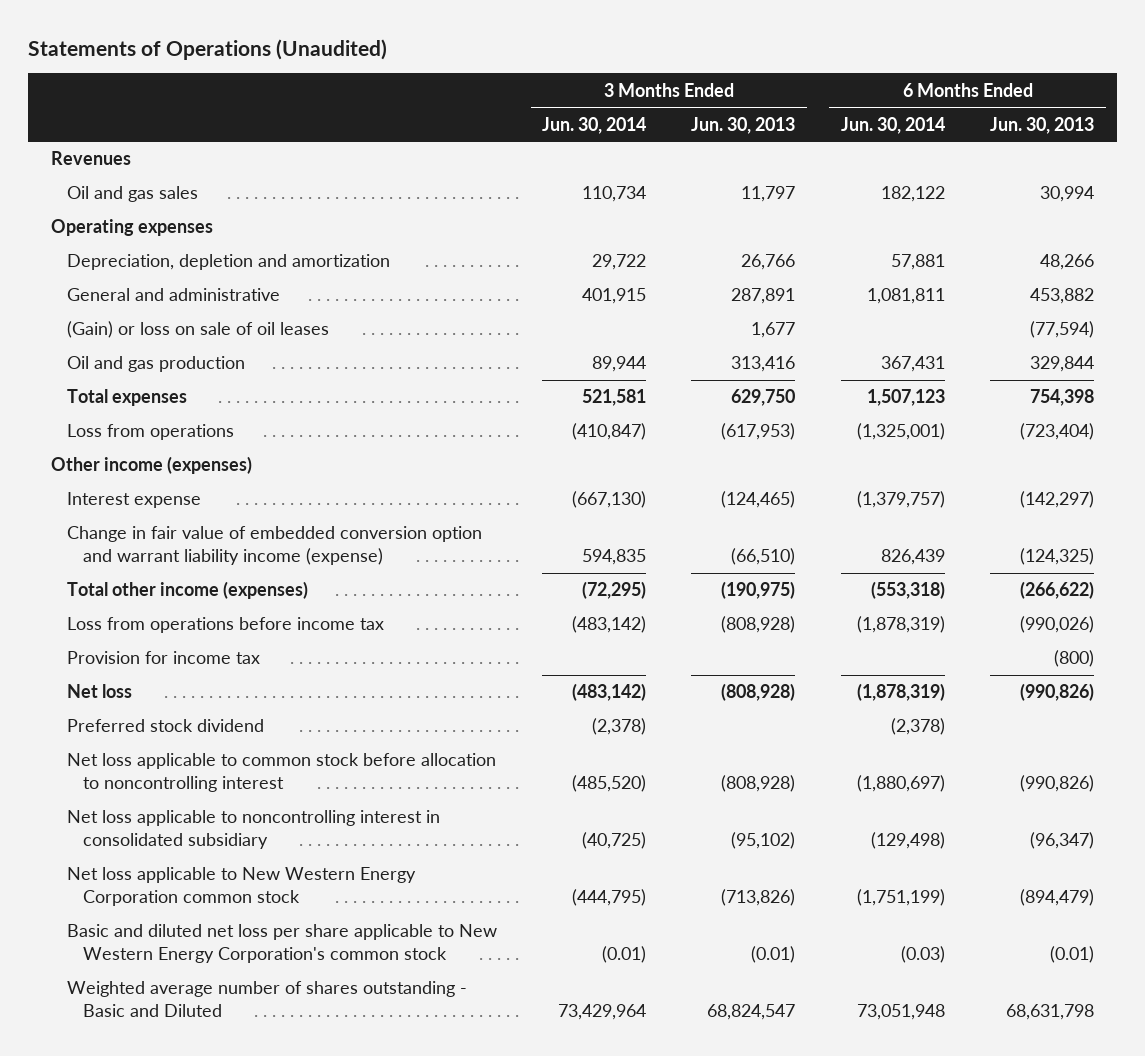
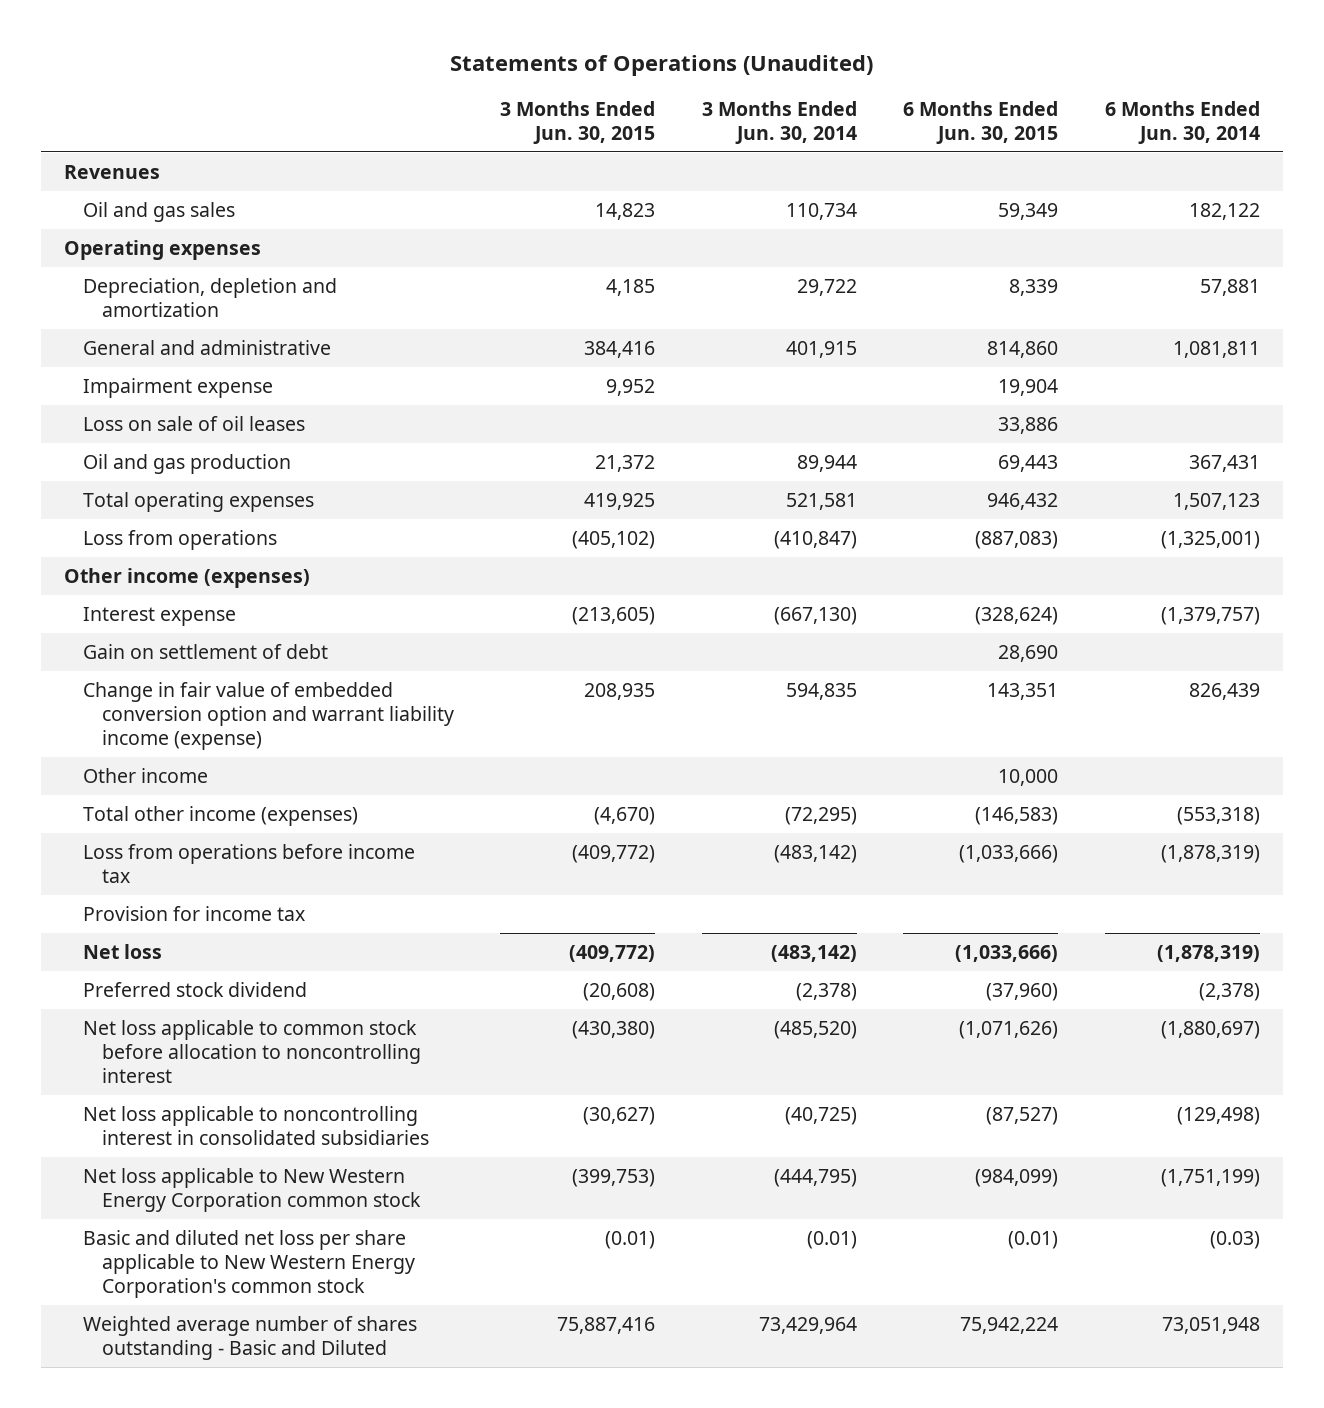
[691,116,796,134] Jun. 30, 2013 -> none
[990,116,1095,134] Jun. 30, 2013 -> none
none -> [500,100,656,144] 3 Months Ended Jun. 30, 2015
none -> [903,100,1059,144] 6 Months Ended Jun. 30, 2015
none -> [82,377,273,398] Impairment expense
[66,321,329,339] (Gain) or loss on sale of oil leases -> [82,415,305,431] Loss on sale of oil leases
[66,389,187,407] Total expenses -> [82,491,314,512] Total operating expenses
none -> [82,643,328,659] Gain on settlement of debt
none -> [82,767,208,783] Other income
[66,810,440,849] Net loss applicable to noncontrolling interest in consolidated subsidiary -> [82,1105,429,1145] Net loss applicable to noncontrolling interest in consolidated subsidiaries

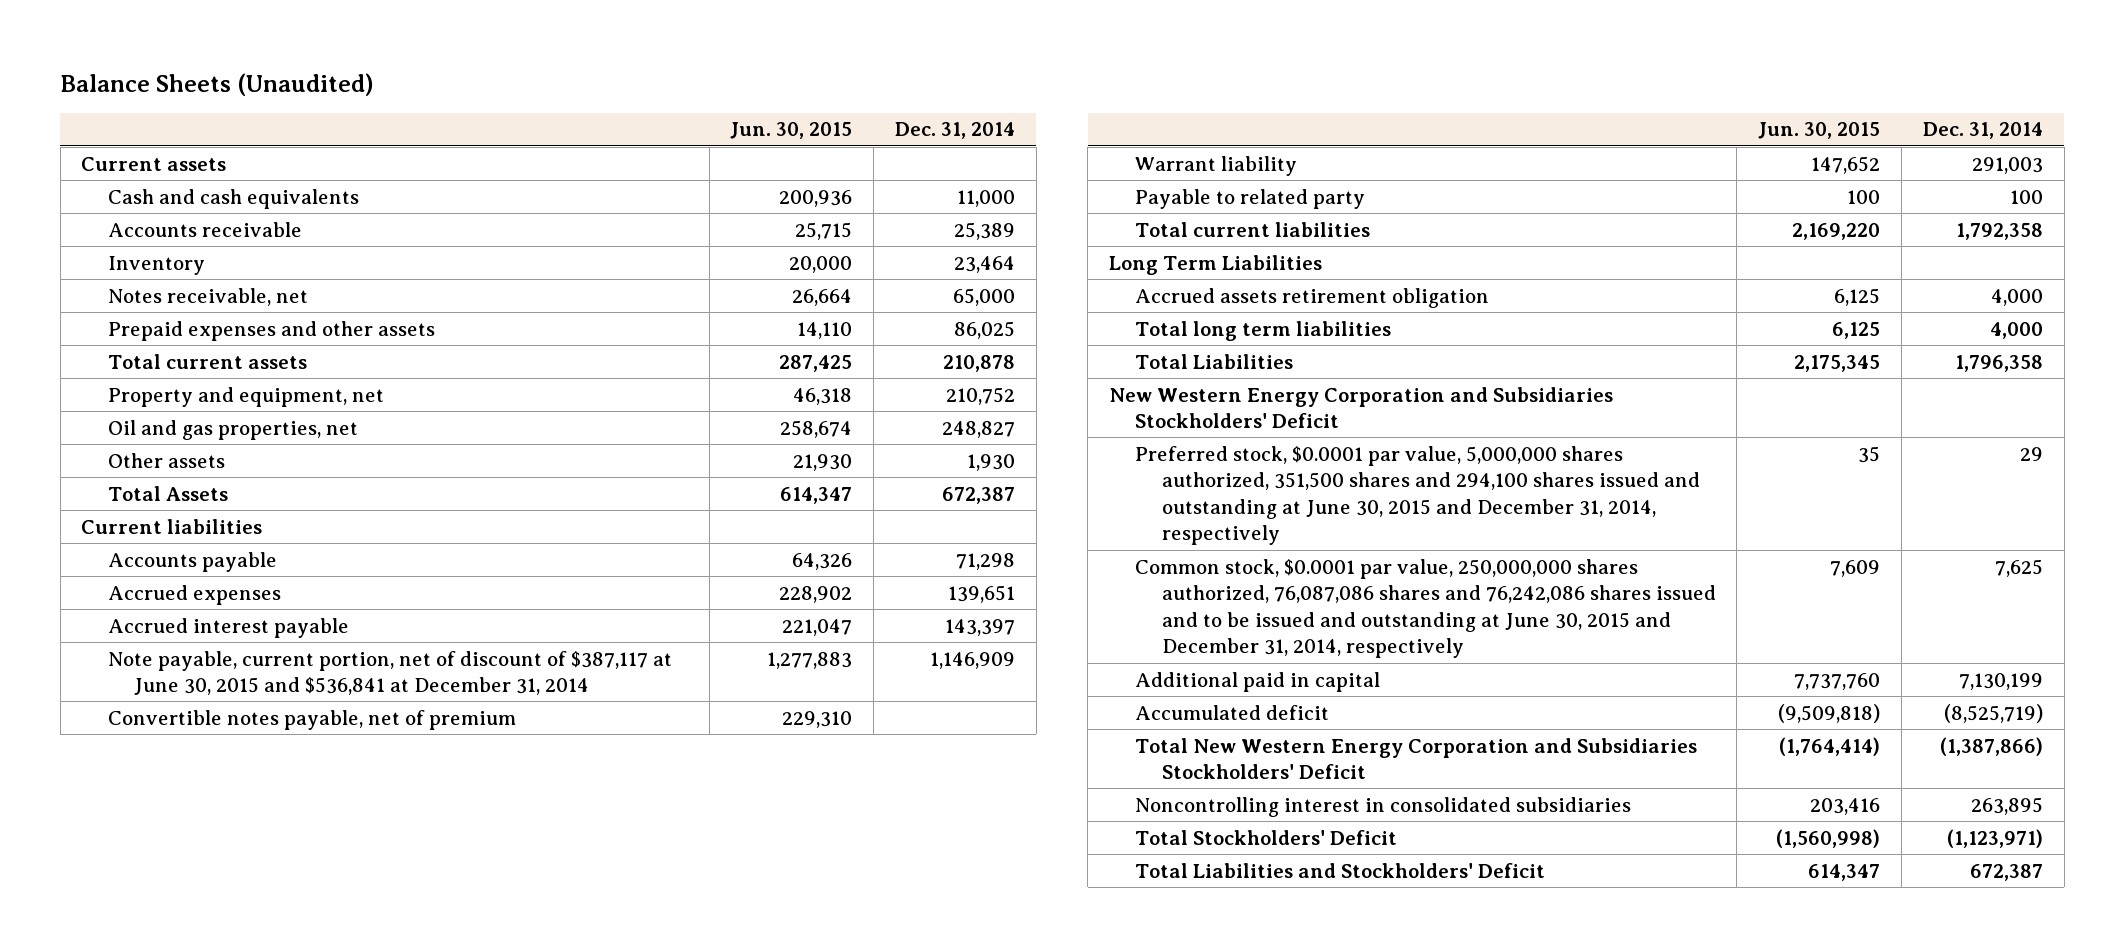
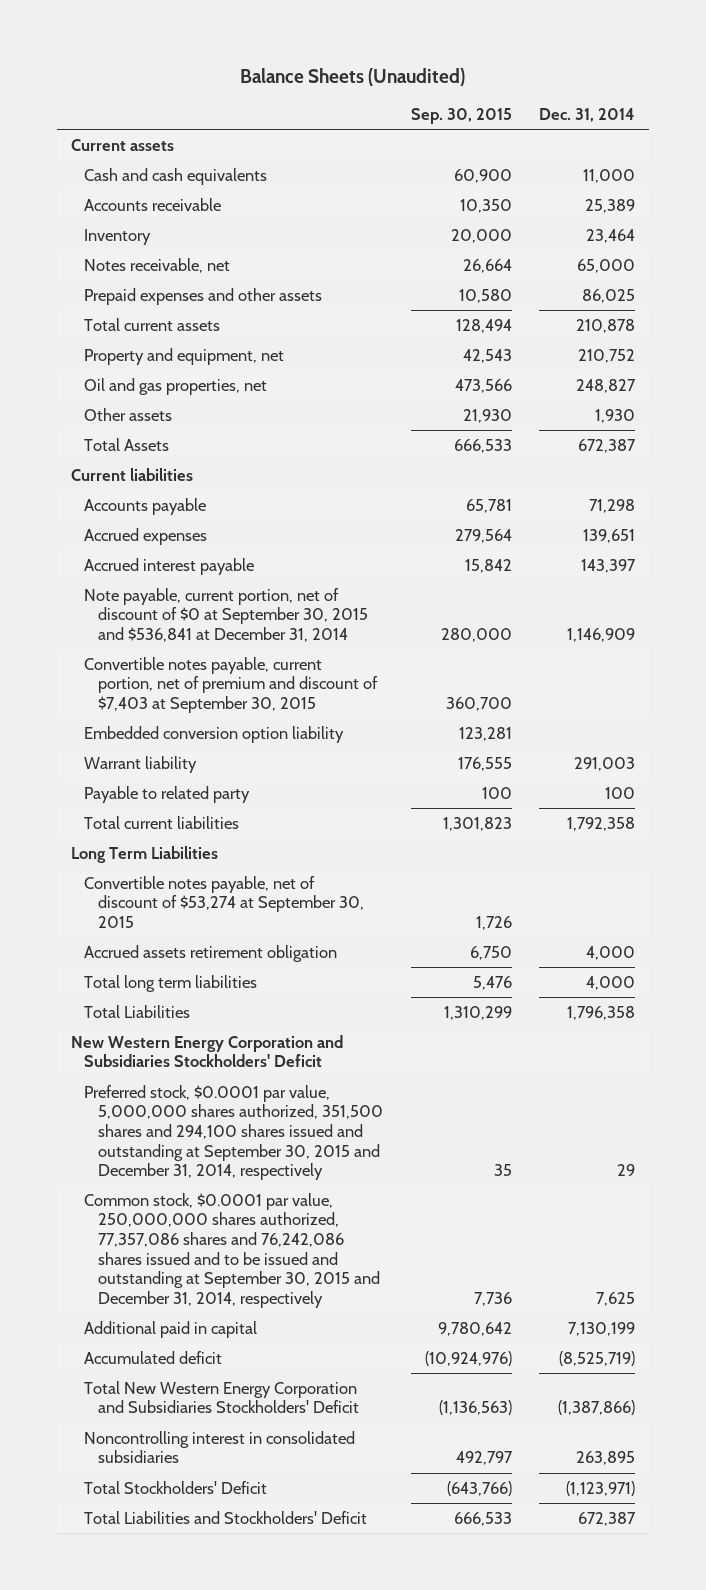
[730,122,853,140] Jun. 30, 2015 -> none
none -> [410,108,512,125] Sep. 30, 2015
[107,650,672,696] Note payable, current portion, net of discount of $387,117 at June 30, 2015 and $536,841 at December 31, 2014 -> [84,587,368,643] Note payable, current portion, net of discount of $0 at September 30, 2015 and $536,841 at December 31, 2014
[107,709,516,730] Convertible notes payable, net of premium -> [84,656,378,714] Convertible notes payable, current portion, net of premium and discount of $7,403 at September 30, 2015
none -> [84,725,345,743] Embedded conversion option liability
none -> [84,875,364,929] Convertible notes payable, net of discount of $53,274 at September 30, 2015
[1135,445,1700,546] Preferred stock, $0.0001 par value, 5,000,000 shares authorized, 351,500 shares and 294,100 shares issued and outstanding at June 30, 2015 and December 31, 2014, respectively -> [84,1084,383,1181] Preferred stock, $0.0001 par value, 5,000,000 shares authorized, 351,500 shares and 294,100 shares issued and outstanding at September 30, 2015 and December 31, 2014, respectively
[1135,558,1716,659] Common stock, $0.0001 par value, 250,000,000 shares authorized, 76,087,086 shares and 76,242,086 shares issued and to be issued and outstanding at June 30, 2015 and December 31, 2014, respectively -> [84,1192,380,1308] Common stock, $0.0001 par value, 250,000,000 shares authorized, 77,357,086 shares and 76,242,086 shares issued and to be issued and outstanding at September 30, 2015 and December 31, 2014, respectively

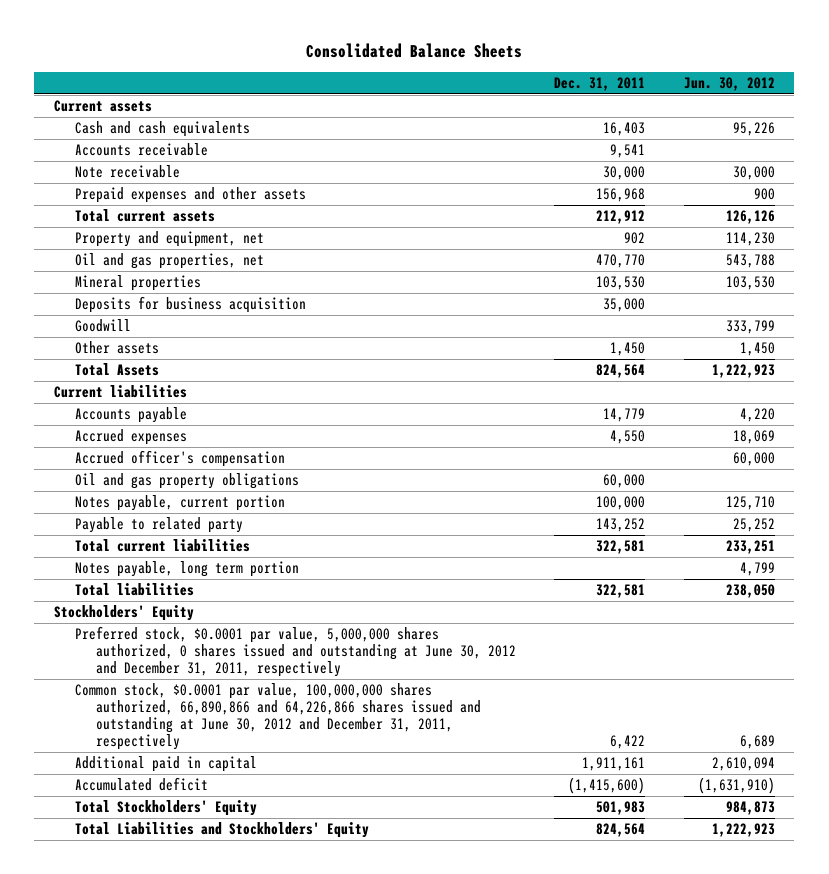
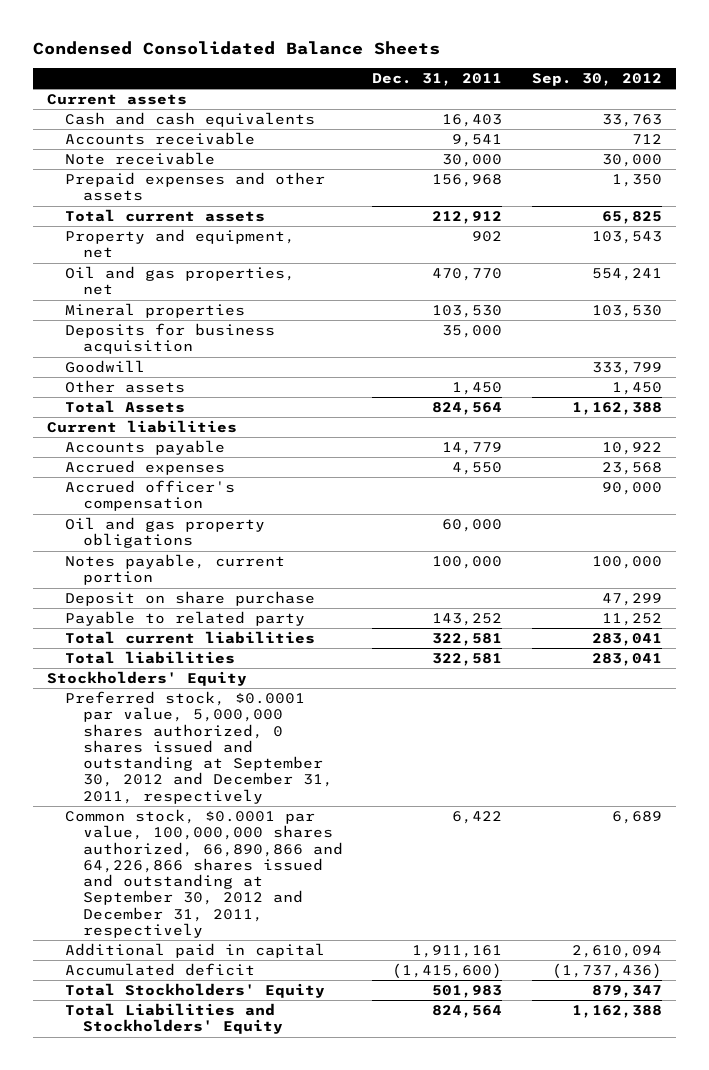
[306,43,523,59] Consolidated Balance Sheets -> [32,41,440,56] Condensed Consolidated Balance Sheets
[684,77,776,92] Jun. 30, 2012 -> none
none -> [531,72,662,86] Sep. 30, 2012
none -> [64,590,315,606] Deposit on share purchase
[74,560,299,577] Notes payable, long term portion -> none
[74,625,516,678] Preferred stock, $0.0001 par value, 5,000,000 shares authorized, 0 shares issued and outstanding at June 30, 2012 and December 31, 2011, respectively -> [64,690,333,804] Preferred stock, $0.0001 par value, 5,000,000 shares authorized, 0 shares issued and outstanding at September 30, 2012 and December 31, 2011, respectively
[74,682,481,751] Common stock, $0.0001 par value, 100,000,000 shares authorized, 66,890,866 and 64,226,866 shares issued and outstanding at June 30, 2012 and December 31, 2011, respectively -> [64,808,343,938] Common stock, $0.0001 par value, 100,000,000 shares authorized, 66,890,866 and 64,226,866 shares issued and outstanding at September 30, 2012 and December 31, 2011, respectively

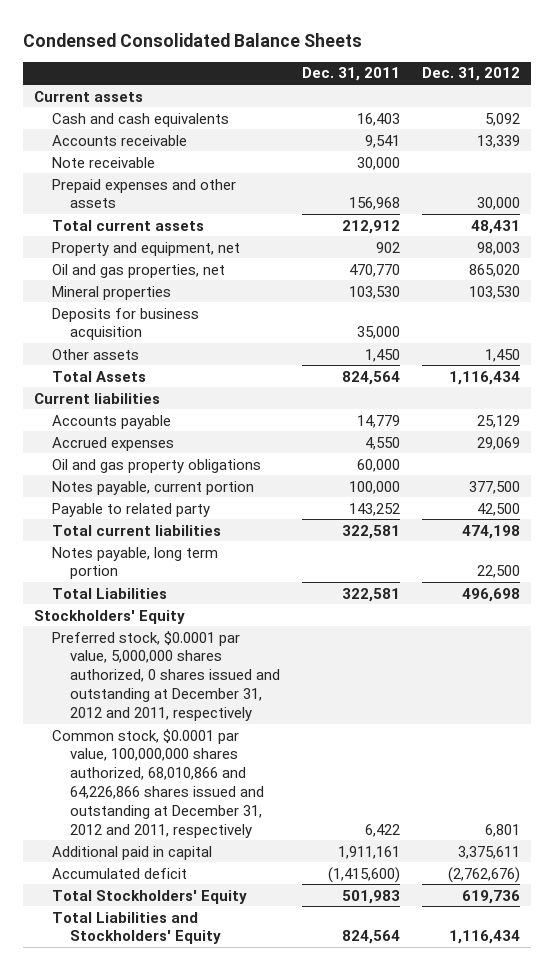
[531,72,662,86] Sep. 30, 2012 -> none
none -> [421,67,520,82] Dec. 31, 2012
[64,359,145,373] Goodwill -> none
[64,479,235,512] Accrued officer's compensation -> none
[64,590,315,606] Deposit on share purchase -> none
none -> [52,546,219,580] Notes payable, long term portion
[64,650,235,664] Total liabilities -> [52,587,168,599] Total Liabilities
[64,690,333,804] Preferred stock, $0.0001 par value, 5,000,000 shares authorized, 0 shares issued and outstanding at September 30, 2012 and December 31, 2011, respectively -> [52,630,281,721] Preferred stock, $0.0001 par value, 5,000,000 shares authorized, 0 shares issued and outstanding at December 31, 2012 and 2011, respectively
[64,808,343,938] Common stock, $0.0001 par value, 100,000,000 shares authorized, 66,890,866 and 64,226,866 shares issued and outstanding at September 30, 2012 and December 31, 2011, respectively -> [52,728,265,838] Common stock, $0.0001 par value, 100,000,000 shares authorized, 68,010,866 and 64,226,866 shares issued and outstanding at December 31, 2012 and 2011, respectively

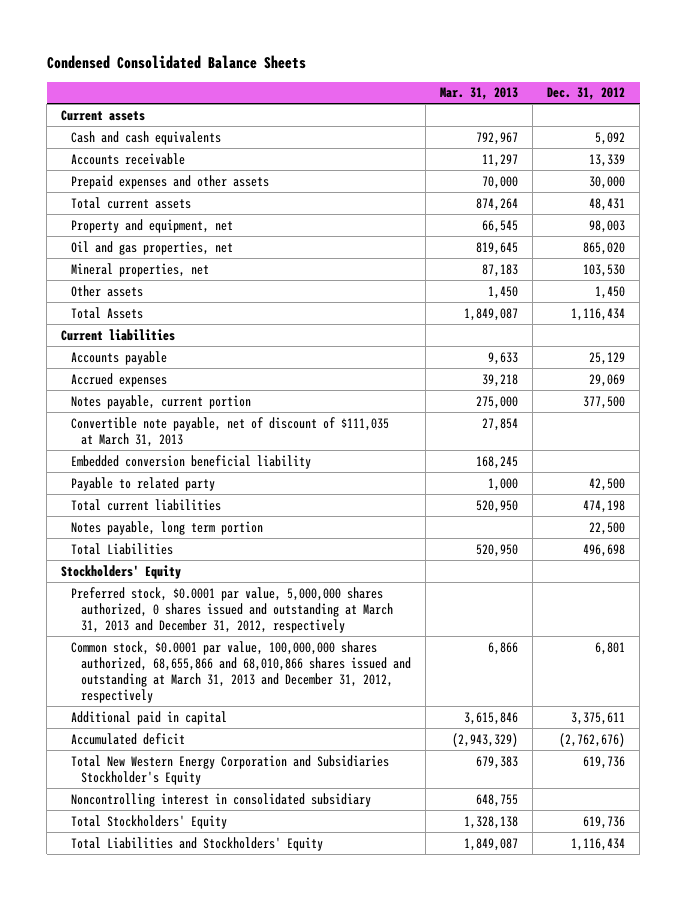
[302,67,401,82] Dec. 31, 2011 -> none
none -> [440,87,519,101] Mar. 31, 2013
[52,156,156,168] Note receivable -> none
[52,307,200,341] Deposits for business acquisition -> none
[52,285,172,300] Mineral properties -> [71,262,210,277] Mineral properties, net
[52,458,262,473] Oil and gas property obligations -> none
none -> [71,416,390,447] Convertible note payable, net of discount of $111,035 at March 31, 2013
none -> [71,454,312,469] Embedded conversion beneficial liability
[52,630,281,721] Preferred stock, $0.0001 par value, 5,000,000 shares authorized, 0 shares issued and outstanding at December 31, 2012 and 2011, respectively -> [71,586,394,634] Preferred stock, $0.0001 par value, 5,000,000 shares authorized, 0 shares issued and outstanding at March 31, 2013 and December 31, 2012, respectively
[52,728,265,838] Common stock, $0.0001 par value, 100,000,000 shares authorized, 68,010,866 and 64,226,866 shares issued and outstanding at December 31, 2012 and 2011, respectively -> [71,640,412,704] Common stock, $0.0001 par value, 100,000,000 shares authorized, 68,655,866 and 68,010,866 shares issued and outstanding at March 31, 2013 and December 31, 2012, respectively
none -> [71,754,390,785] Total New Western Energy Corporation and Subsidiaries Stockholder's Equity
none -> [71,792,372,807] Noncontrolling interest in consolidated subsidiary

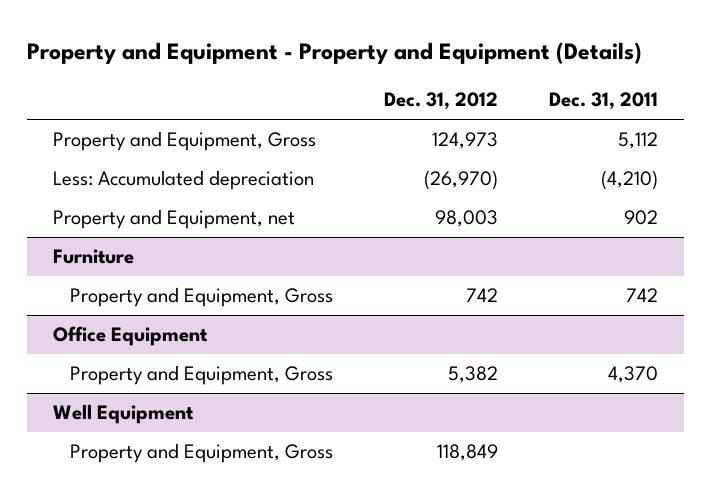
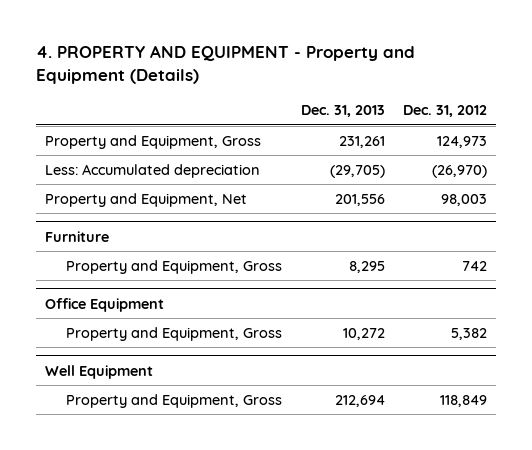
[27,42,643,65] Property and Equipment - Property and Equipment (Details) -> [35,45,415,85] 4. PROPERTY AND EQUIPMENT - Property and Equipment (Details)
[549,92,659,111] Dec. 31, 2011 -> none
none -> [300,105,385,118] Dec. 31, 2013
[52,209,295,230] Property and Equipment, net -> [45,192,248,207] Property and Equipment, Net

